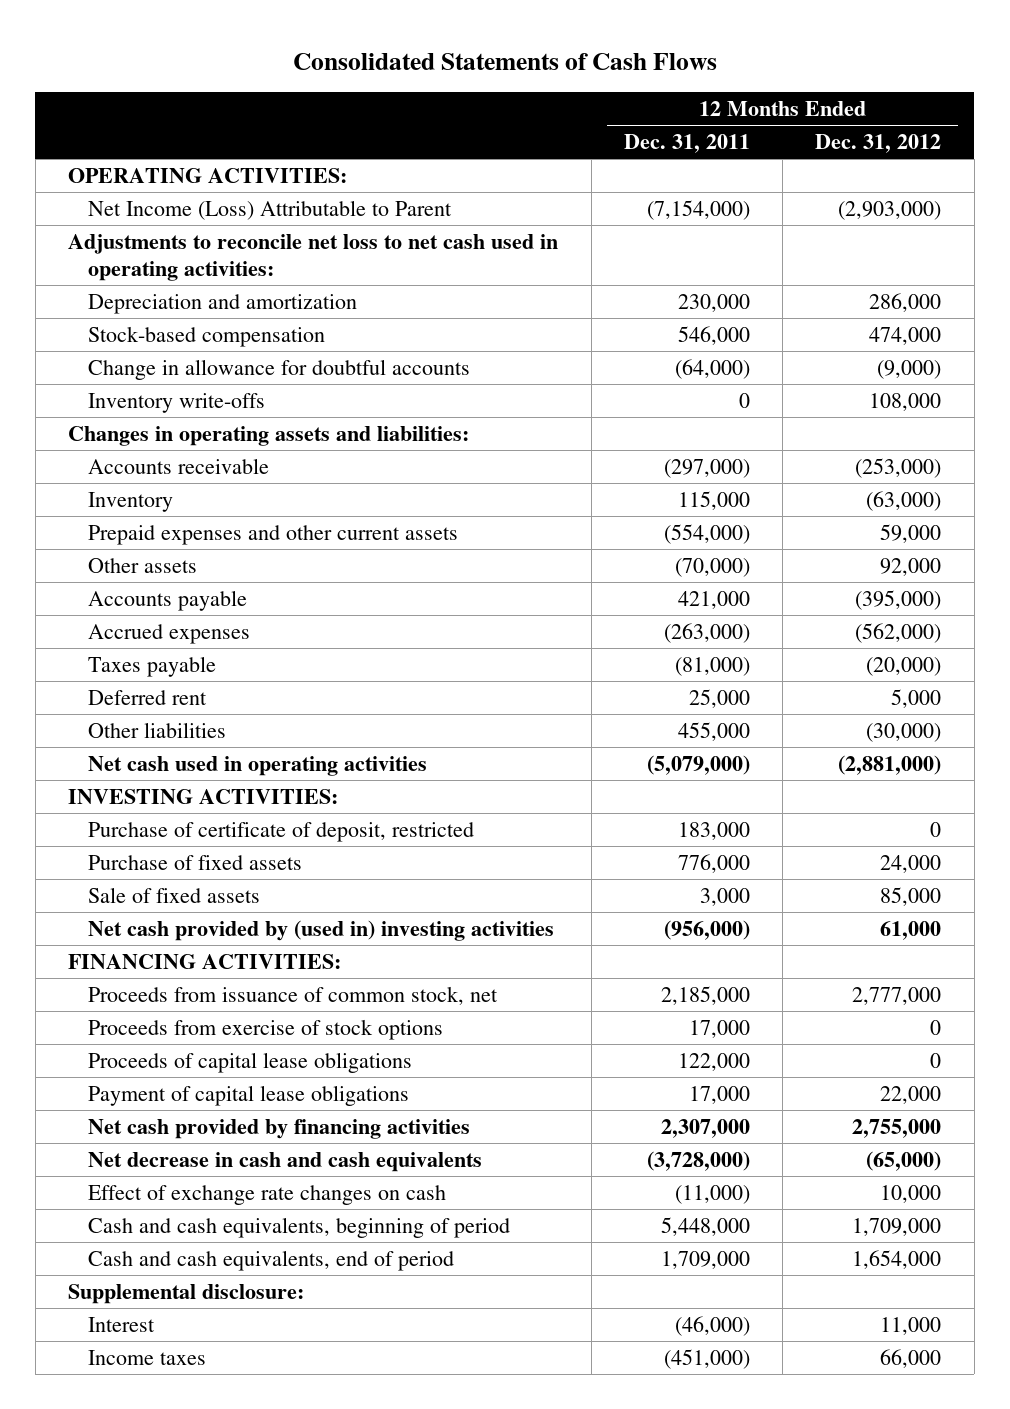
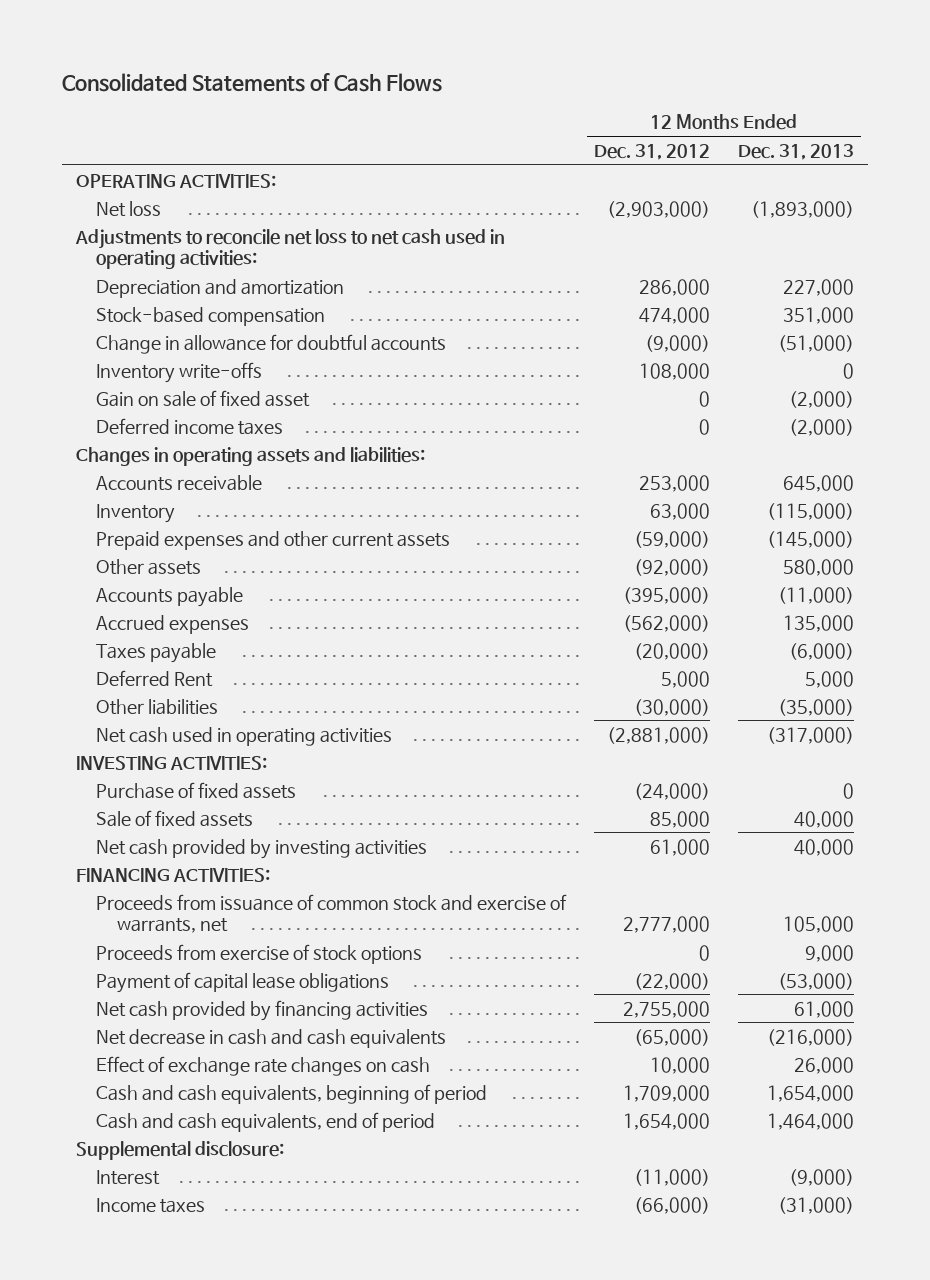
[623,134,750,154] Dec. 31, 2011 -> none
none -> [738,143,855,160] Dec. 31, 2013
[87,199,452,220] Net Income (Loss) Attributable to Parent -> [96,200,162,217] Net loss
none -> [96,389,311,407] Gain on sale of fixed asset
none -> [96,417,284,435] Deferred income taxes
[855,457,942,478] (253,000) -> [639,474,711,492] 253,000
[866,490,942,511] (63,000) -> [650,502,711,520] 63,000
[880,523,942,543] 59,000 -> [634,530,711,548] (59,000)
[880,557,942,576] 92,000 -> [634,558,711,576] (92,000)
[87,689,207,705] Deferred rent -> [96,669,214,687] Deferred Rent
[87,821,474,842] Purchase of certificate of deposit, restricted -> none
[880,854,942,873] 24,000 -> [634,782,711,800] (24,000)
[87,919,554,941] Net cash provided by (used in) investing activities -> [96,838,428,859] Net cash provided by investing activities
[87,985,498,1005] Proceeds from issuance of common stock, net -> [96,893,568,933] Proceeds from issuance of common stock and exercise of warrants, net
[87,1051,412,1073] Proceeds of capital lease obligations -> none
[880,1085,942,1104] 22,000 -> [634,972,711,990] (22,000)
[880,1316,942,1335] 11,000 -> [634,1168,711,1186] (11,000)
[880,1348,942,1368] 66,000 -> [634,1196,711,1214] (66,000)

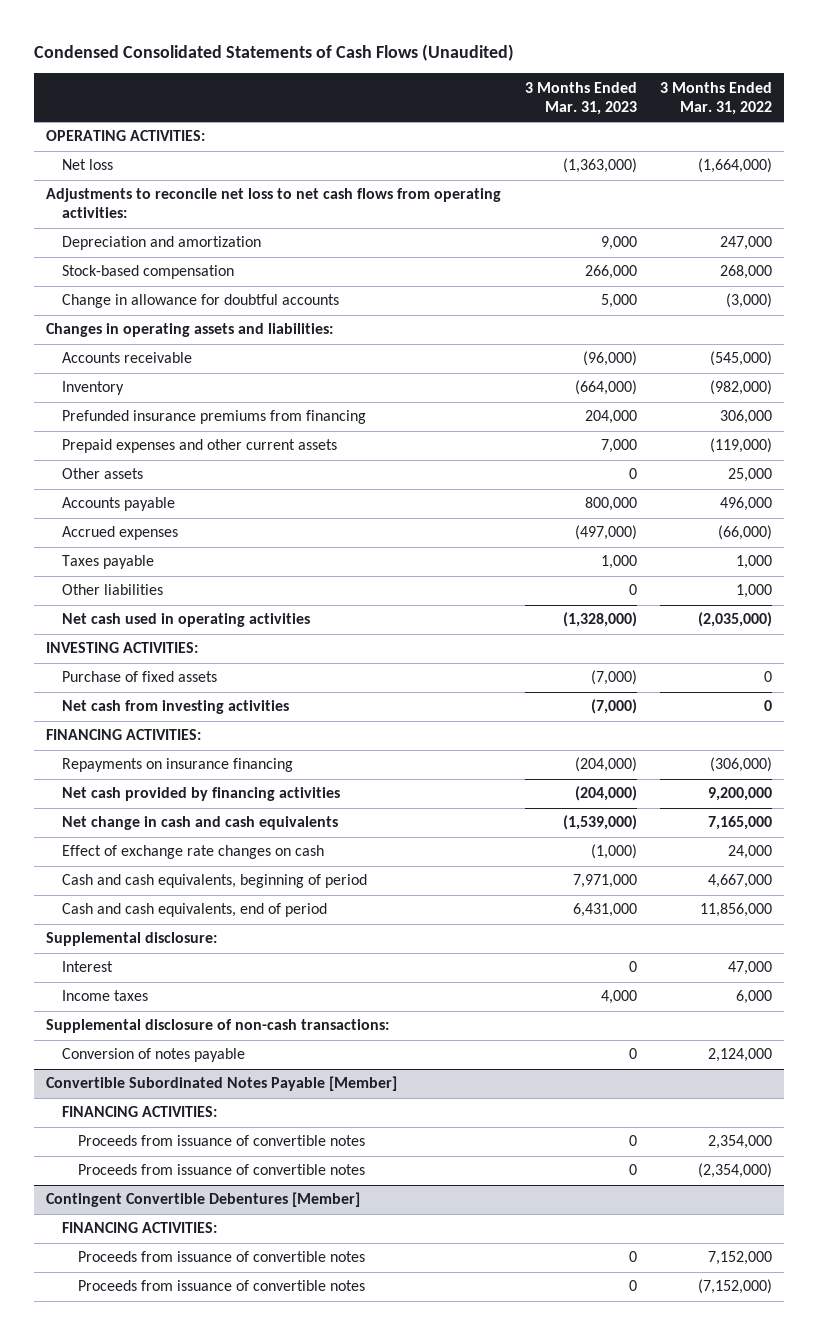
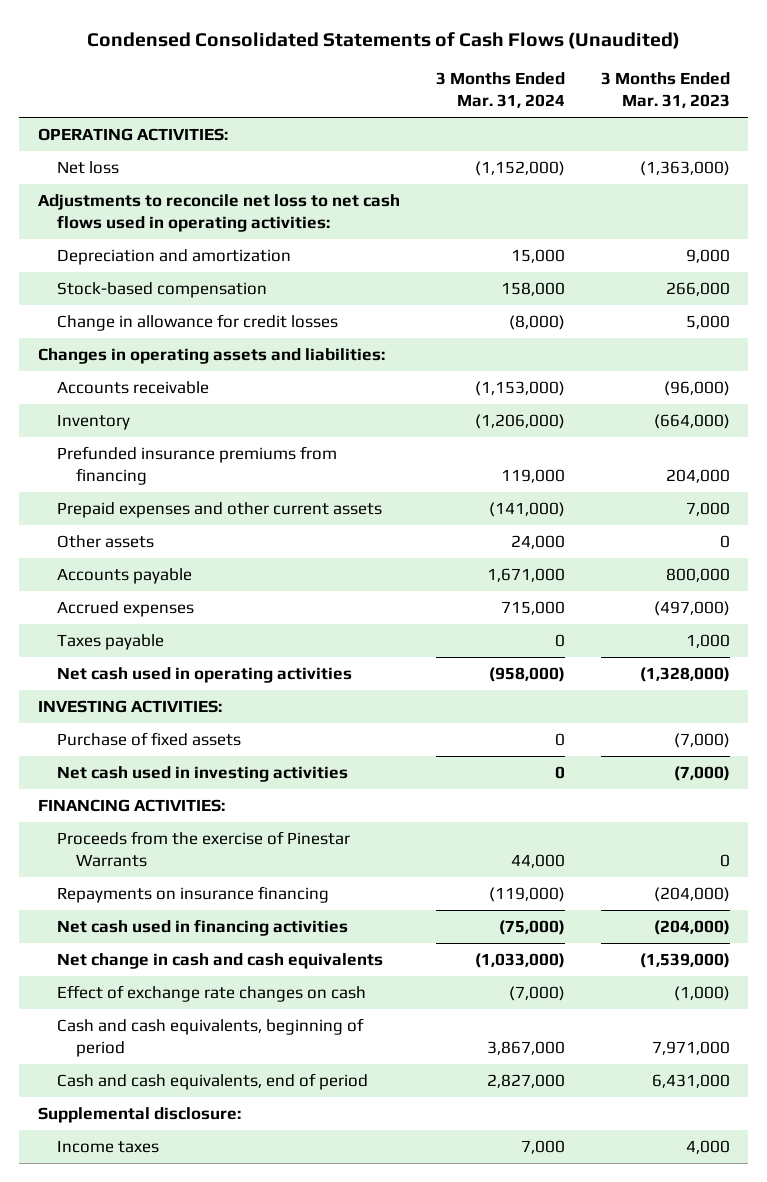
[660,81,773,115] 3 Months Ended Mar. 31, 2022 -> none
none -> [435,72,565,109] 3 Months Ended Mar. 31, 2024
[45,188,501,219] Adjustments to reconcile net loss to net cash flows from operating activities: -> [37,193,400,232] Adjustments to reconcile net loss to net cash flows used in operating activities:
[61,294,339,309] Change in allowance for doubtful accounts -> [56,313,338,331] Change in allowance for credit losses
[61,584,163,596] Other liabilities -> none
[61,700,289,715] Net cash from investing activities -> [56,765,348,782] Net cash used in investing activities
none -> [56,830,350,867] Proceeds from the exercise of Pinestar Warrants
[61,787,340,802] Net cash provided by financing activities -> [56,918,348,936] Net cash used in financing activities
[61,961,113,973] Interest -> none
[45,1019,389,1034] Supplemental disclosure of non-cash transactions: -> none
[61,1048,245,1063] Conversion of notes payable -> none
[45,1076,397,1092] Convertible Subordinated Notes Payable [Member] -> none
[61,1106,217,1118] FINANCING ACTIVITIES: -> none
[77,1135,365,1147] Proceeds from issuance of convertible notes -> none
[77,1164,365,1176] Proceeds from issuance of convertible notes -> none
[45,1192,360,1208] Contingent Convertible Debentures [Member] -> none
[61,1222,217,1234] FINANCING ACTIVITIES: -> none
[77,1251,365,1263] Proceeds from issuance of convertible notes -> none
[77,1280,365,1292] Proceeds from issuance of convertible notes -> none

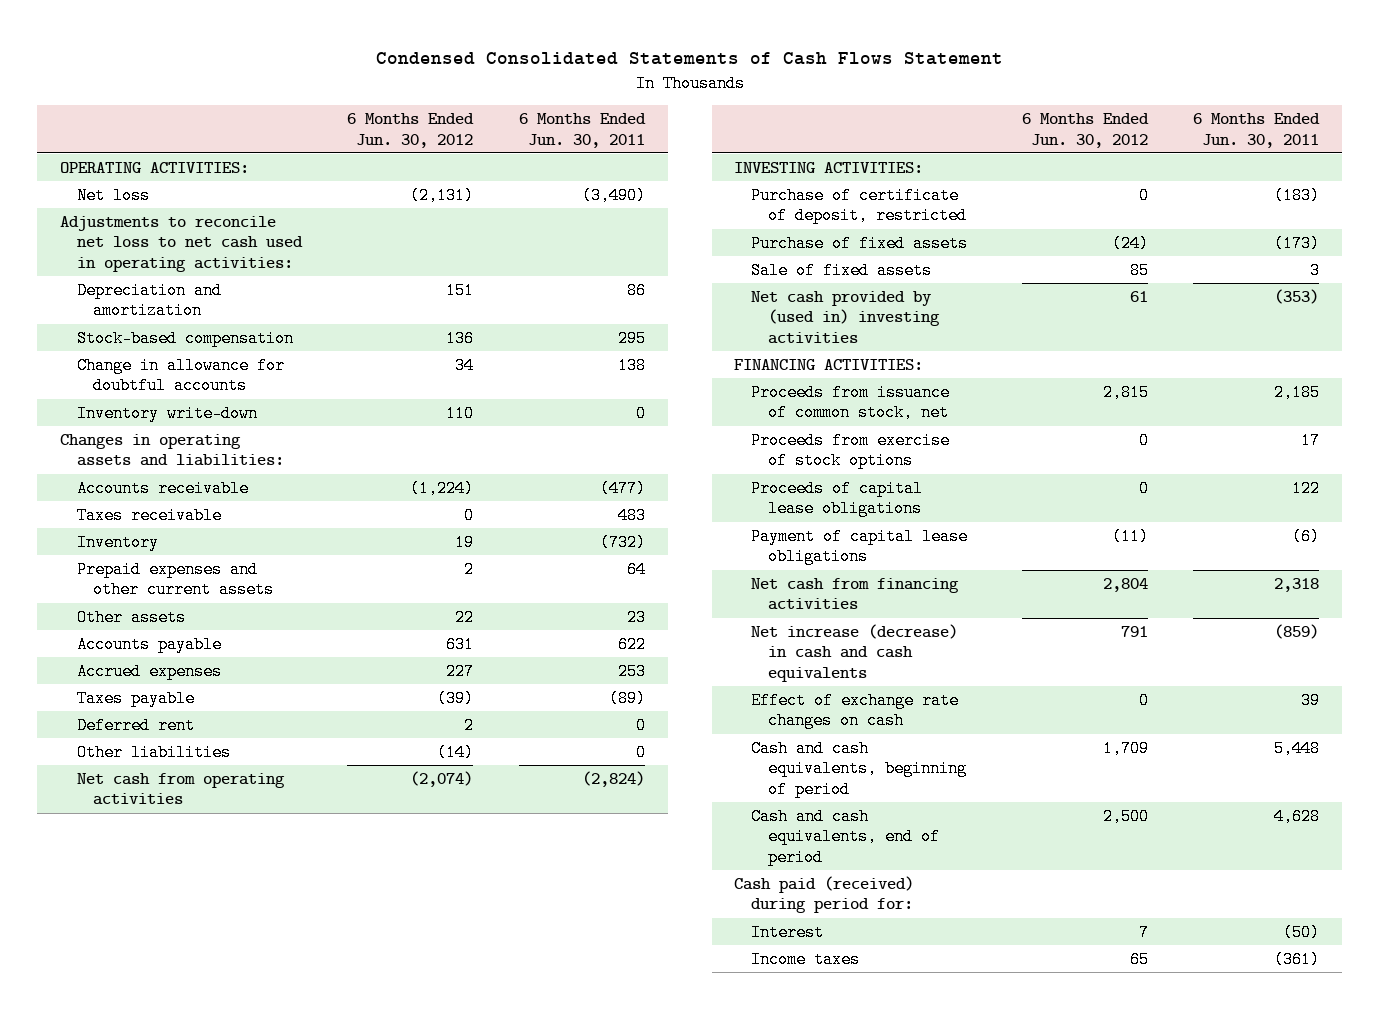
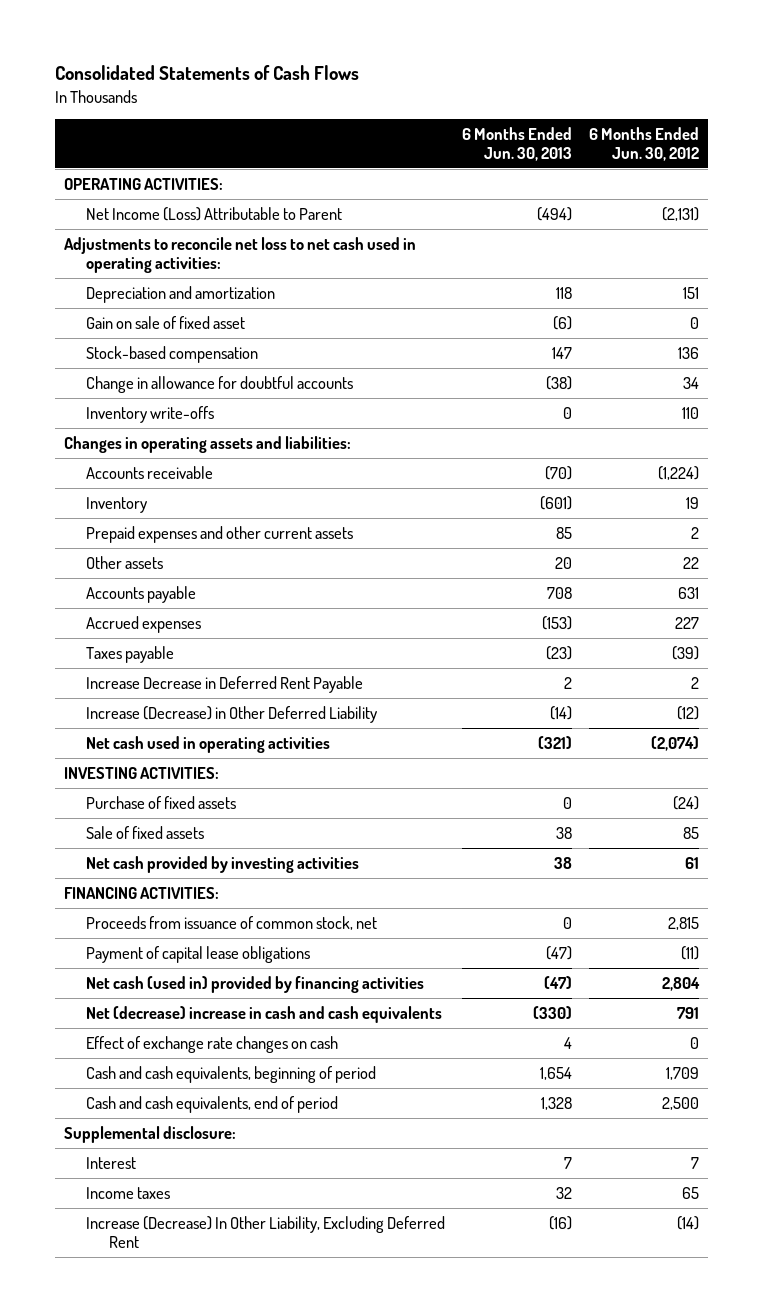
[375,52,1003,66] Condensed Consolidated Statements of Cash Flows Statement -> [54,65,359,81] Consolidated Statements of Cash Flows
[519,113,647,148] 6 Months Ended Jun. 30, 2011 -> none
none -> [462,126,573,162] 6 Months Ended Jun. 30, 2013
[76,186,150,204] Net loss -> [86,206,343,221] Net Income (Loss) Attributable to Parent
none -> [86,315,246,329] Gain on sale of fixed asset
[76,404,258,422] Inventory write-down -> [86,405,215,423] Inventory write-offs
[76,506,222,524] Taxes receivable -> none
[76,743,231,761] Other liabilities -> none
[76,716,195,734] Deferred rent -> [86,675,364,693] Increase Decrease in Deferred Rent Payable
none -> [86,705,378,723] Increase (Decrease) in Other Deferred Liability
[76,772,285,806] Net cash from operating activities -> [86,735,331,753] Net cash used in operating activities
[750,186,967,225] Purchase of certificate of deposit, restricted -> none
[750,290,940,344] Net cash provided by (used in) investing activities -> [86,855,360,873] Net cash provided by investing activities
[750,431,950,470] Proceeds from exercise of stock options -> none
[750,479,923,518] Proceeds of capital lease obligations -> none
[750,577,959,611] Net cash from financing activities -> [86,975,425,993] Net cash (used in) provided by financing activities
[750,623,958,682] Net increase (decrease) in cash and cash equivalents -> [86,1005,443,1023] Net (decrease) increase in cash and cash equivalents
[734,875,915,914] Cash paid (received) during period for: -> none
none -> [63,1125,236,1143] Supplemental disclosure:
none -> [86,1215,446,1249] Increase (Decrease) In Other Liability, Excluding Deferred Rent

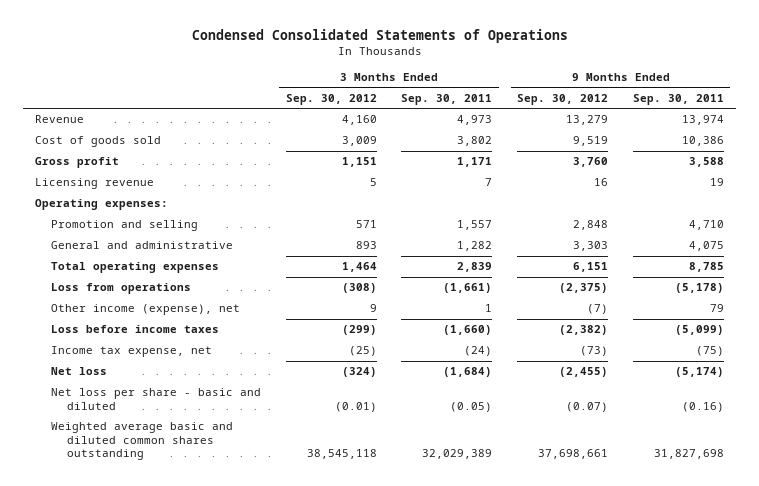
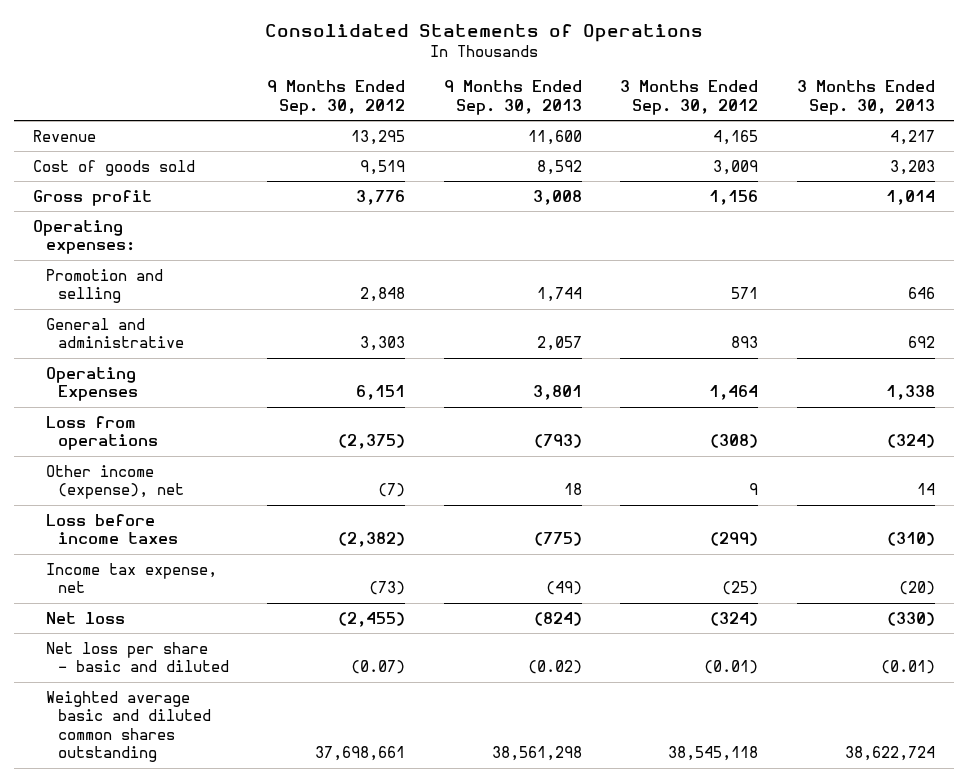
[191,28,568,43] Condensed Consolidated Statements of Operations -> [264,23,703,42] Consolidated Statements of Operations
[401,93,493,105] Sep. 30, 2011 -> none
[632,93,724,105] Sep. 30, 2011 -> none
none -> [443,80,582,115] 9 Months Ended Sep. 30, 2013
none -> [796,80,935,115] 3 Months Ended Sep. 30, 2013
[341,115,377,126] 4,160 -> [713,129,759,145] 4,165
[566,115,609,126] 13,279 -> [351,129,406,145] 13,295
[35,178,155,190] Licensing revenue -> none
[341,157,377,168] 1,151 -> [709,189,759,205] 1,156
[573,157,609,168] 3,760 -> [356,189,406,205] 3,776
[50,262,219,274] Total operating expenses -> [45,366,139,402] Operating Expenses

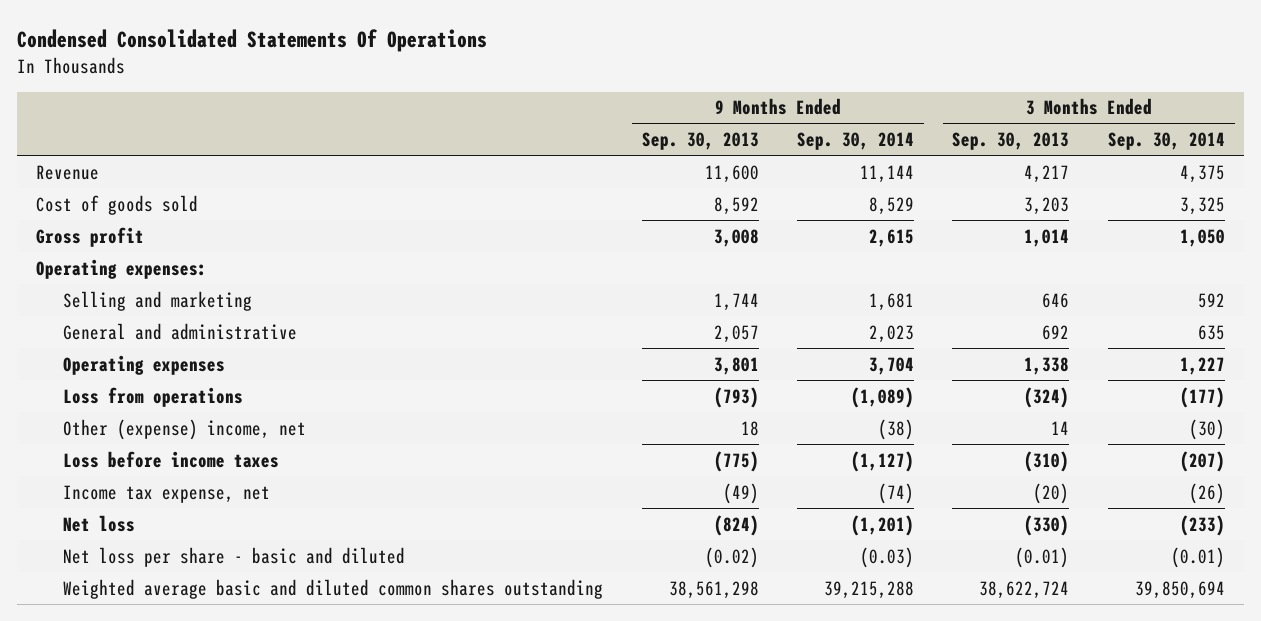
[264,23,703,42] Consolidated Statements of Operations -> [16,28,487,52] Condensed Consolidated Statements Of Operations
[267,80,406,115] 9 Months Ended Sep. 30, 2012 -> none
[620,80,759,115] 3 Months Ended Sep. 30, 2012 -> none
none -> [797,132,915,151] Sep. 30, 2014
none -> [1107,132,1225,151] Sep. 30, 2014
[45,268,163,304] Promotion and selling -> [63,290,253,311] Selling and marketing
[45,366,139,402] Operating Expenses -> [63,354,226,375] Operating expenses
[45,464,185,500] Other income (expense), net -> [63,418,307,440] Other (expense) income, net

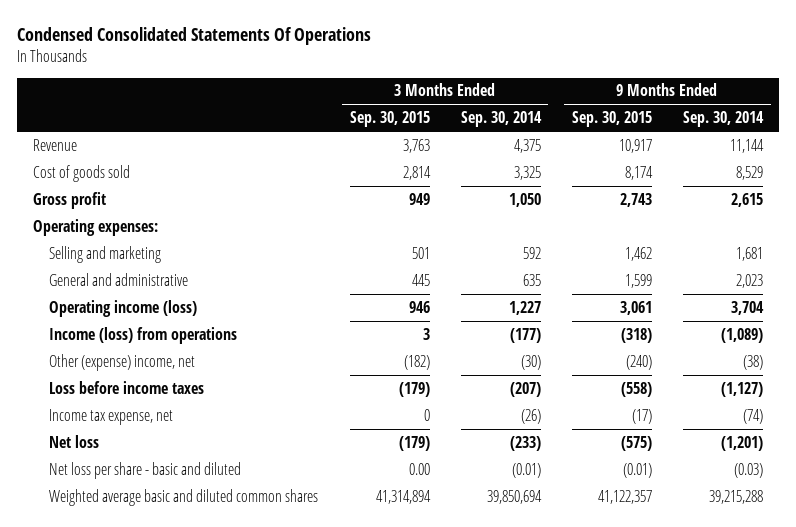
[641,132,759,151] Sep. 30, 2013 -> none
[952,132,1070,151] Sep. 30, 2013 -> none
none -> [349,111,430,128] Sep. 30, 2015
none -> [571,111,652,128] Sep. 30, 2015
[63,354,226,375] Operating expenses -> [49,299,198,317] Operating income (loss)
[63,386,244,407] Loss from operations -> [49,326,238,344] Income (loss) from operations
[63,578,604,599] Weighted average basic and diluted common shares outstanding -> [49,488,319,506] Weighted average basic and diluted common shares

